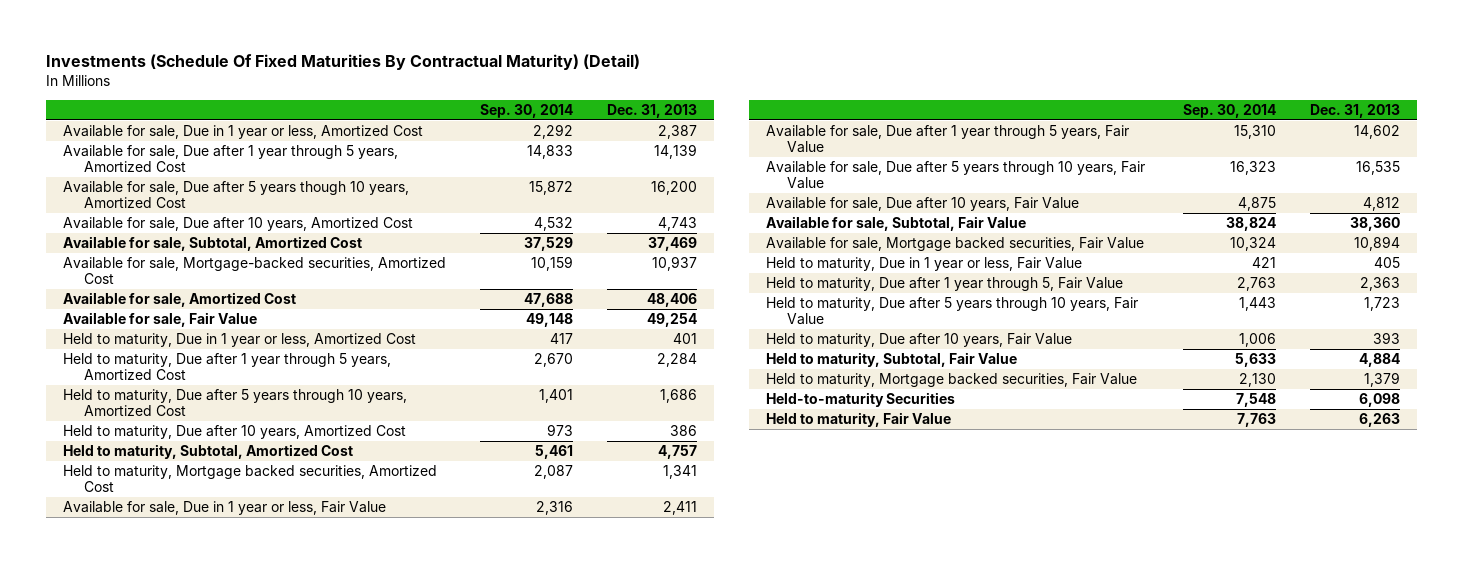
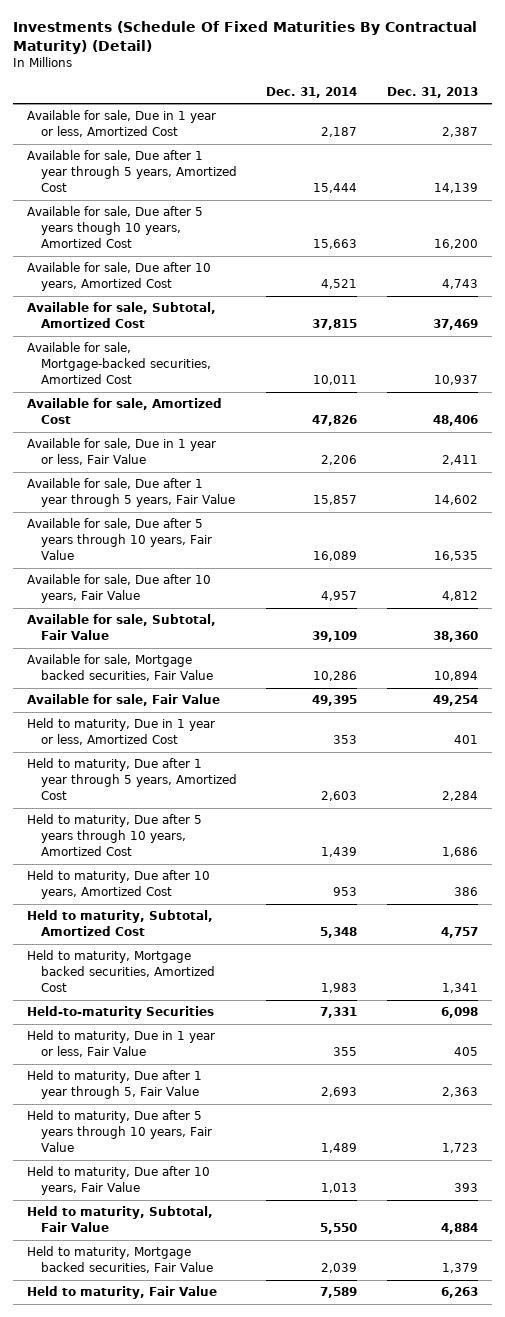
[479,104,573,119] Sep. 30, 2014 -> none
none -> [266,86,358,98] Dec. 31, 2014
[62,501,386,516] Available for sale, Due in 1 year or less, Fair Value -> [27,438,217,466] Available for sale, Due in 1 year or less, Fair Value
[765,125,1129,154] Available for sale, Due after 1 year through 5 years, Fair Value -> [27,478,235,508] Available for sale, Due after 1 year through 5 years, Fair Value
[765,161,1145,190] Available for sale, Due after 5 years through 10 years, Fair Value -> [27,518,212,561] Available for sale, Due after 5 years through 10 years, Fair Value
[765,197,1079,212] Available for sale, Due after 10 years, Fair Value -> [27,574,212,604] Available for sale, Due after 10 years, Fair Value
[765,216,1026,232] Available for sale, Subtotal, Fair Value -> [27,614,217,641] Available for sale, Subtotal, Fair Value
[765,237,1144,252] Available for sale, Mortgage backed securities, Fair Value -> [27,654,213,682] Available for sale, Mortgage backed securities, Fair Value
[765,392,955,408] Held-to-maturity Securities -> [27,1006,215,1020] Held-to-maturity Securities

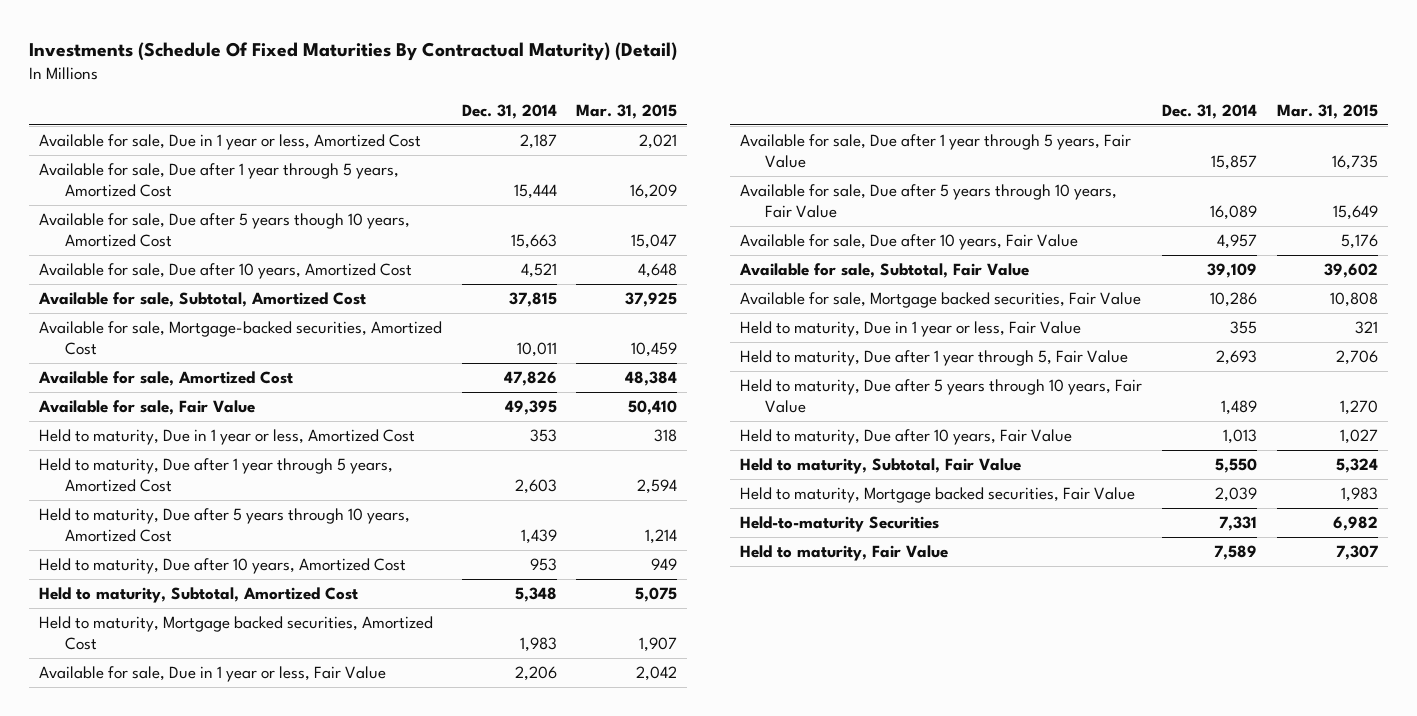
[386,86,478,98] Dec. 31, 2013 -> none
none -> [576,103,678,119] Mar. 31, 2015
[27,438,217,466] Available for sale, Due in 1 year or less, Fair Value -> [39,666,387,683] Available for sale, Due in 1 year or less, Fair Value
[27,478,235,508] Available for sale, Due after 1 year through 5 years, Fair Value -> [739,134,1131,169] Available for sale, Due after 1 year through 5 years, Fair Value
[27,518,212,561] Available for sale, Due after 5 years through 10 years, Fair Value -> [739,184,1117,219] Available for sale, Due after 5 years through 10 years, Fair Value
[27,574,212,604] Available for sale, Due after 10 years, Fair Value -> [739,234,1078,251] Available for sale, Due after 10 years, Fair Value
[27,614,217,641] Available for sale, Subtotal, Fair Value -> [738,263,1029,279] Available for sale, Subtotal, Fair Value
[27,654,213,682] Available for sale, Mortgage backed securities, Fair Value -> [739,292,1141,309] Available for sale, Mortgage backed securities, Fair Value
[27,1006,215,1020] Held-to-maturity Securities -> [739,516,939,533] Held-to-maturity Securities

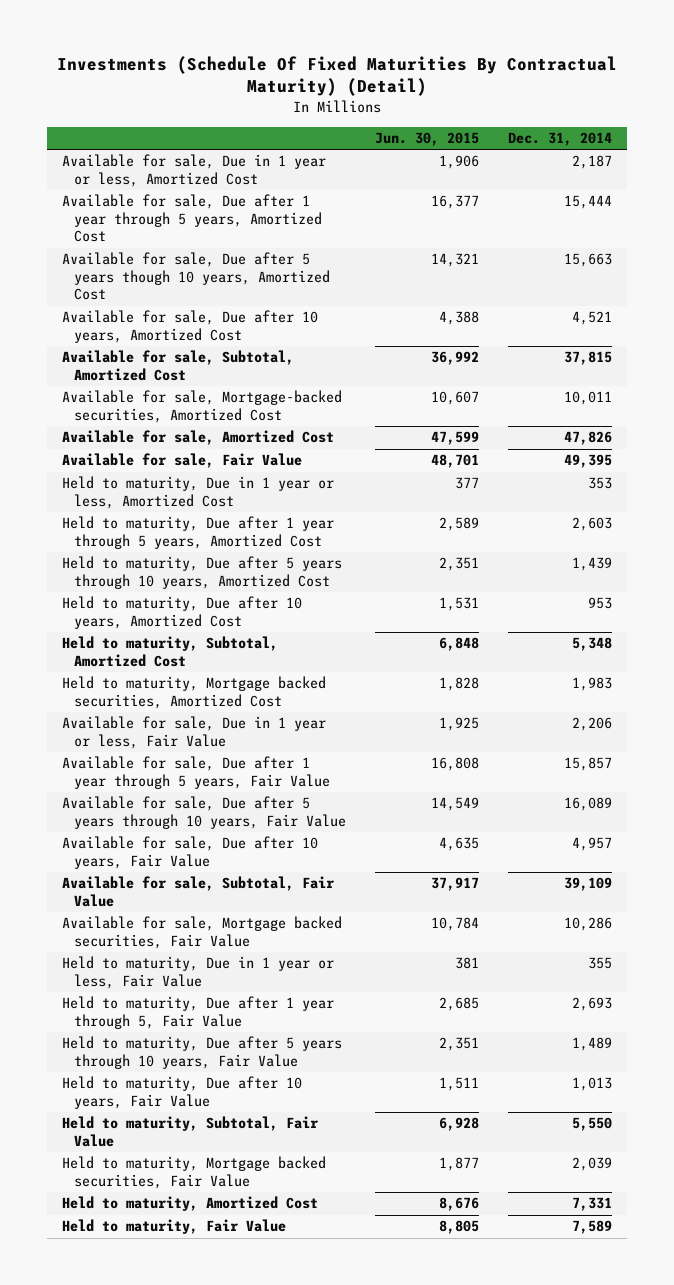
[576,103,678,119] Mar. 31, 2015 -> none
none -> [375,131,480,146] Jun. 30, 2015
[739,516,939,533] Held-to-maturity Securities -> [61,1196,318,1212] Held to maturity, Amortized Cost

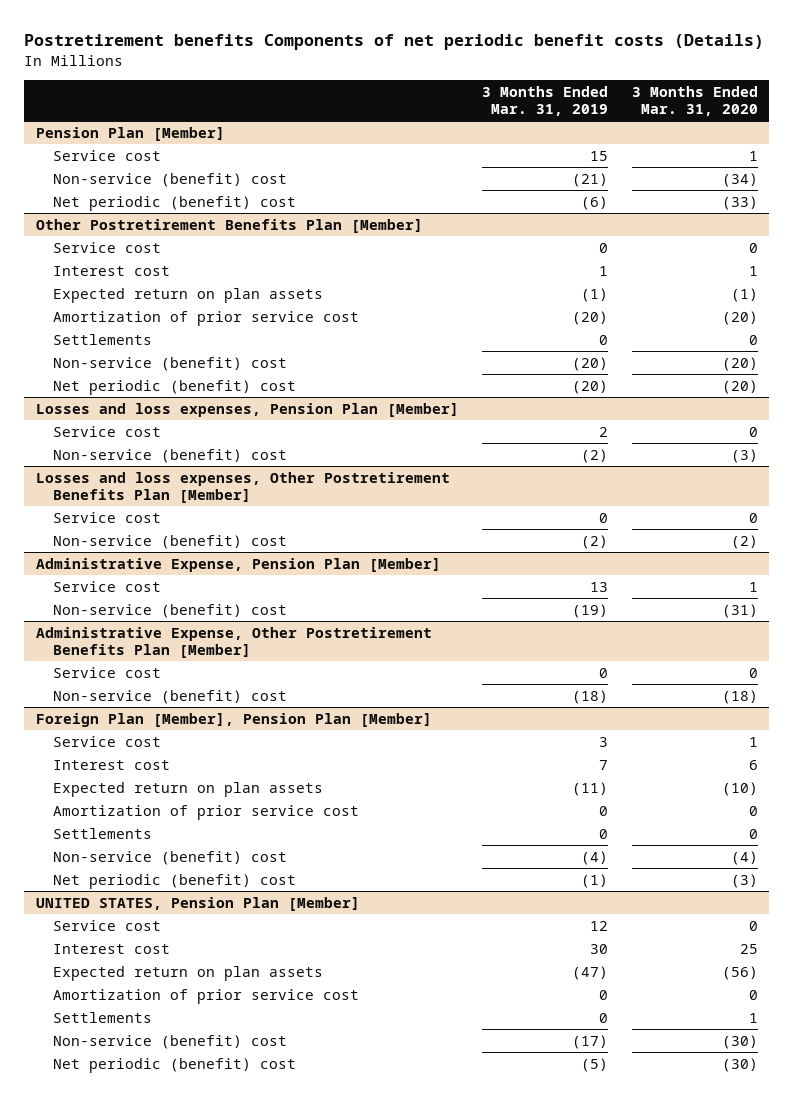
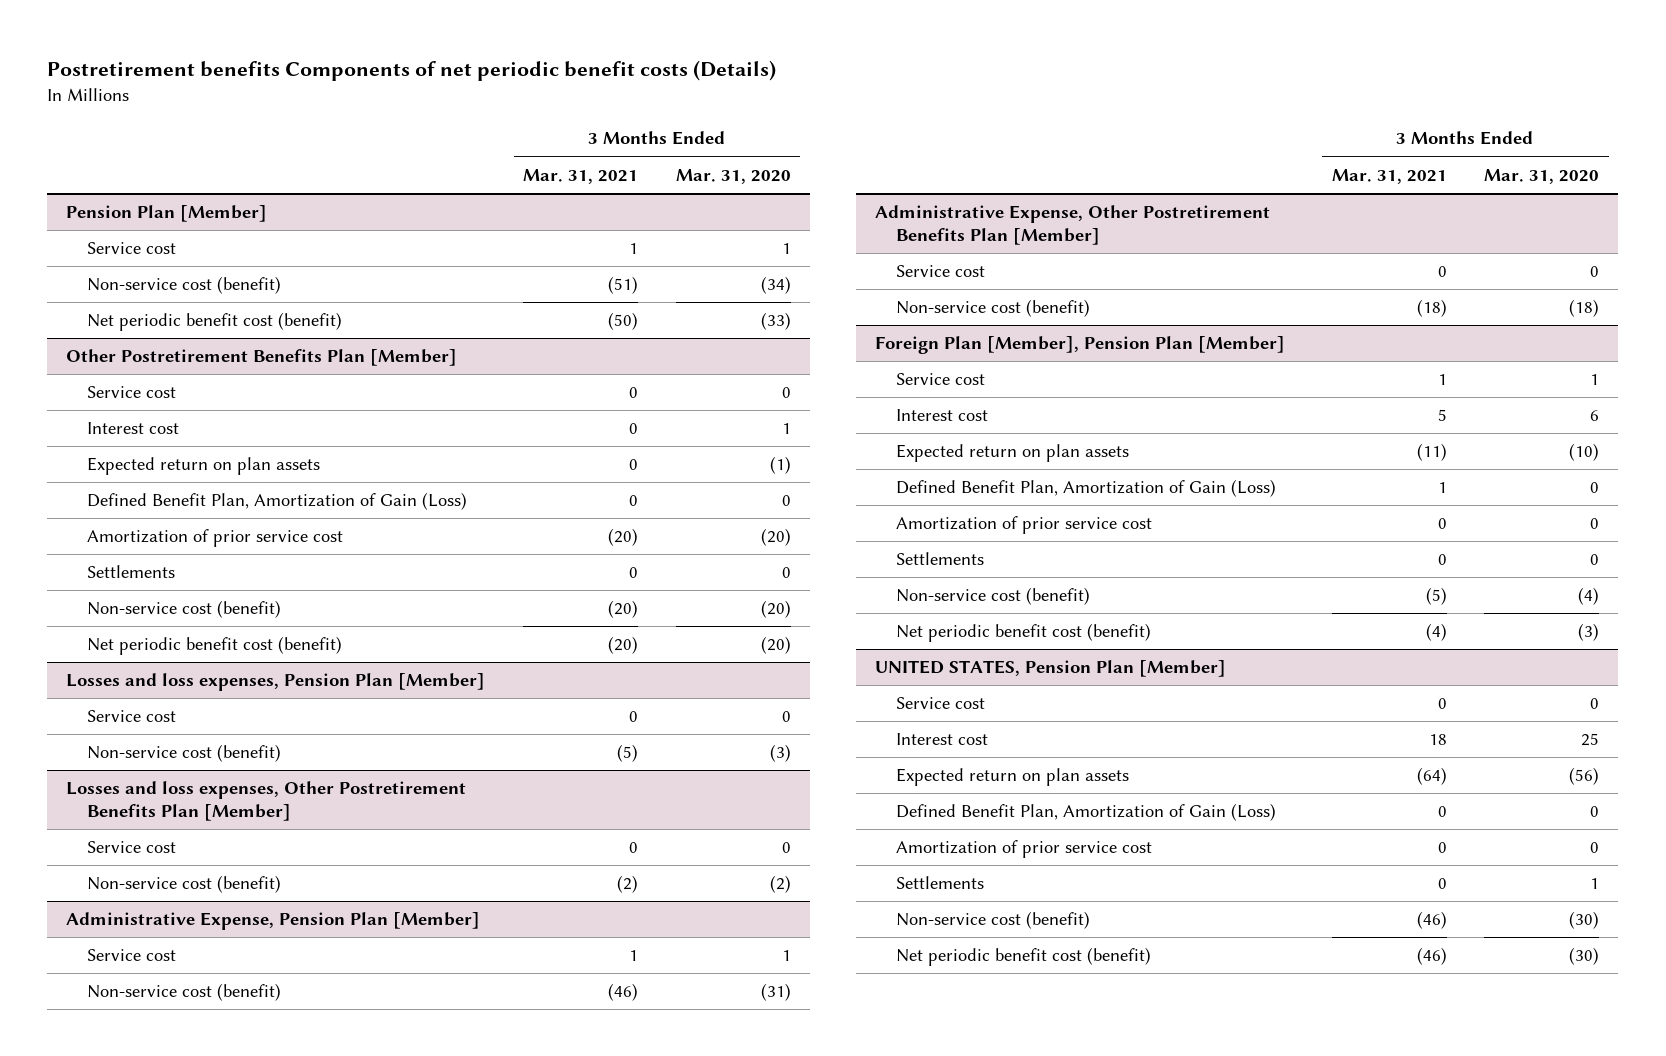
[482,86,609,116] 3 Months Ended Mar. 31, 2019 -> none
none -> [523,168,639,184] Mar. 31, 2021
[52,172,287,187] Non-service (benefit) cost -> [87,276,282,295] Non-service cost (benefit)
[52,195,296,211] Net periodic (benefit) cost -> [87,312,343,332] Net periodic benefit cost (benefit)
none -> [87,492,468,511] Defined Benefit Plan, Amortization of Gain (Loss)
[52,356,287,371] Non-service (benefit) cost -> [87,600,282,619] Non-service cost (benefit)
[52,379,296,395] Net periodic (benefit) cost -> [87,636,343,656] Net periodic benefit cost (benefit)
[52,448,287,463] Non-service (benefit) cost -> [87,744,282,763] Non-service cost (benefit)
[52,534,287,549] Non-service (benefit) cost -> [87,875,282,894] Non-service cost (benefit)
[52,603,287,618] Non-service (benefit) cost -> [87,983,282,1002] Non-service cost (benefit)
[52,689,287,704] Non-service (benefit) cost -> [895,299,1090,318] Non-service cost (benefit)
none -> [895,479,1276,498] Defined Benefit Plan, Amortization of Gain (Loss)
[52,850,287,865] Non-service (benefit) cost -> [895,587,1090,606] Non-service cost (benefit)
[52,873,296,889] Net periodic (benefit) cost -> [895,623,1151,643] Net periodic benefit cost (benefit)
none -> [895,803,1276,822] Defined Benefit Plan, Amortization of Gain (Loss)
[52,1034,287,1049] Non-service (benefit) cost -> [895,911,1090,930] Non-service cost (benefit)
[52,1057,296,1073] Net periodic (benefit) cost -> [895,947,1151,967] Net periodic benefit cost (benefit)

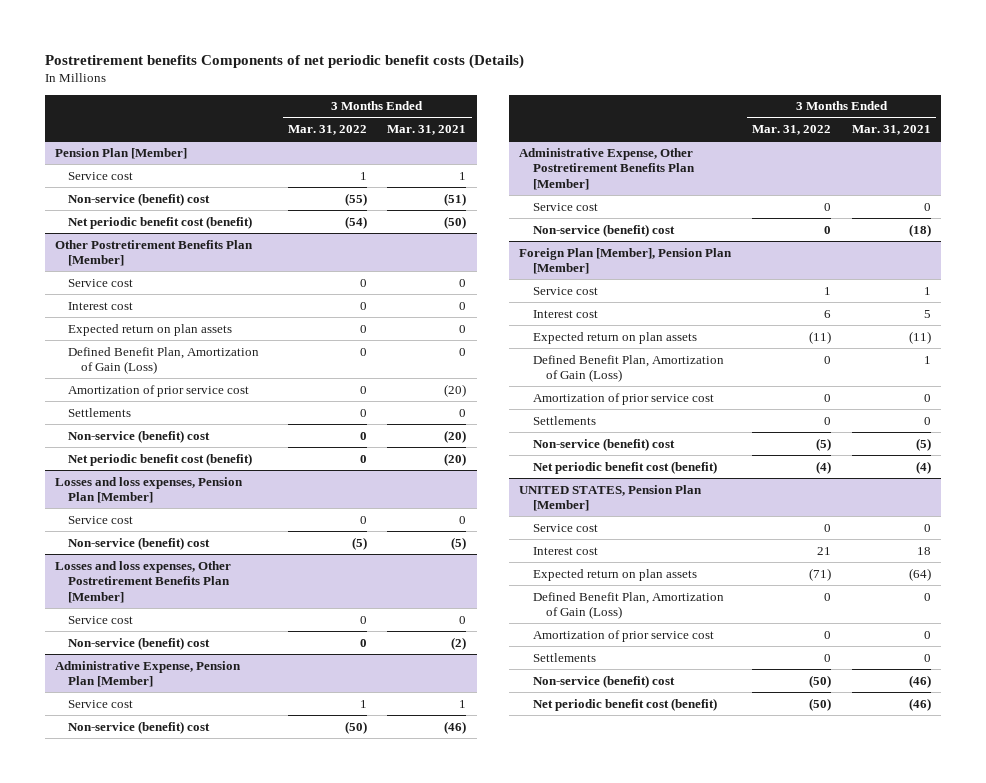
[675,168,791,184] Mar. 31, 2020 -> none
none -> [287,125,367,136] Mar. 31, 2022
[87,276,282,295] Non-service cost (benefit) -> [68,192,211,206] Non-service (benefit) cost
[87,600,282,619] Non-service cost (benefit) -> [68,429,211,443] Non-service (benefit) cost
[87,744,282,763] Non-service cost (benefit) -> [68,536,211,550] Non-service (benefit) cost
[87,875,282,894] Non-service cost (benefit) -> [68,636,211,650] Non-service (benefit) cost
[87,983,282,1002] Non-service cost (benefit) -> [68,720,211,734] Non-service (benefit) cost
[895,299,1090,318] Non-service cost (benefit) -> [532,223,675,237] Non-service (benefit) cost
[895,587,1090,606] Non-service cost (benefit) -> [532,437,675,451] Non-service (benefit) cost
[895,911,1090,930] Non-service cost (benefit) -> [532,674,675,688] Non-service (benefit) cost

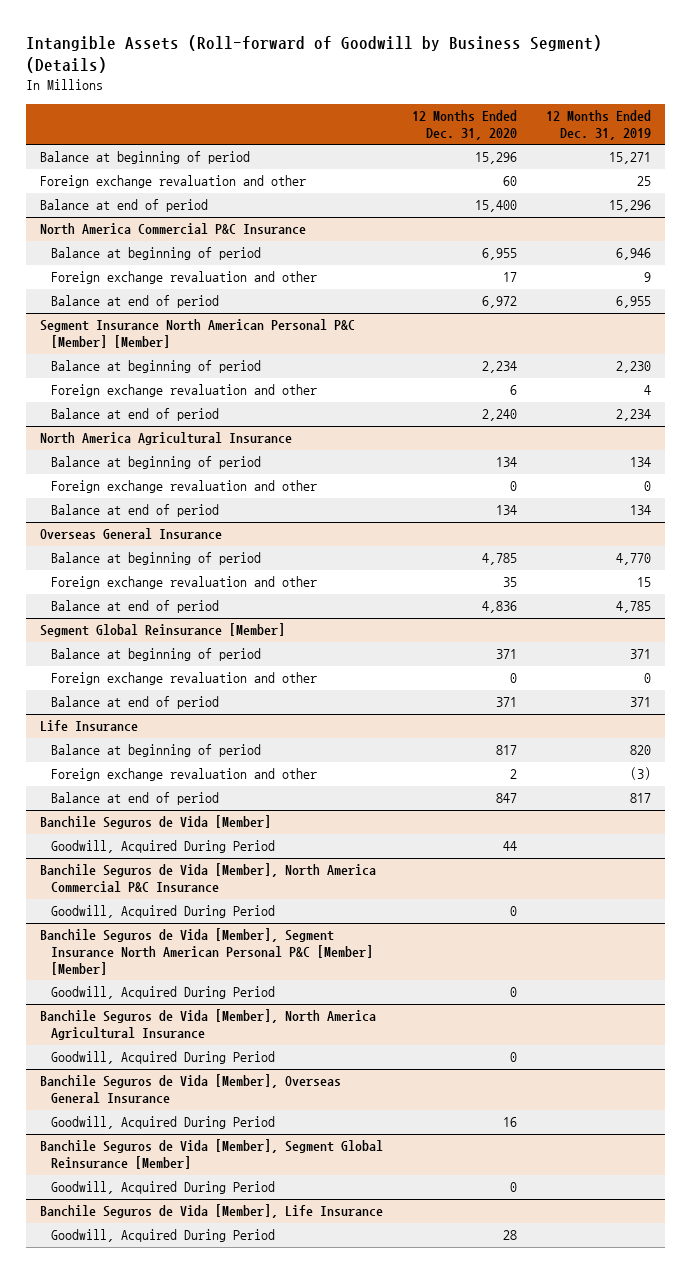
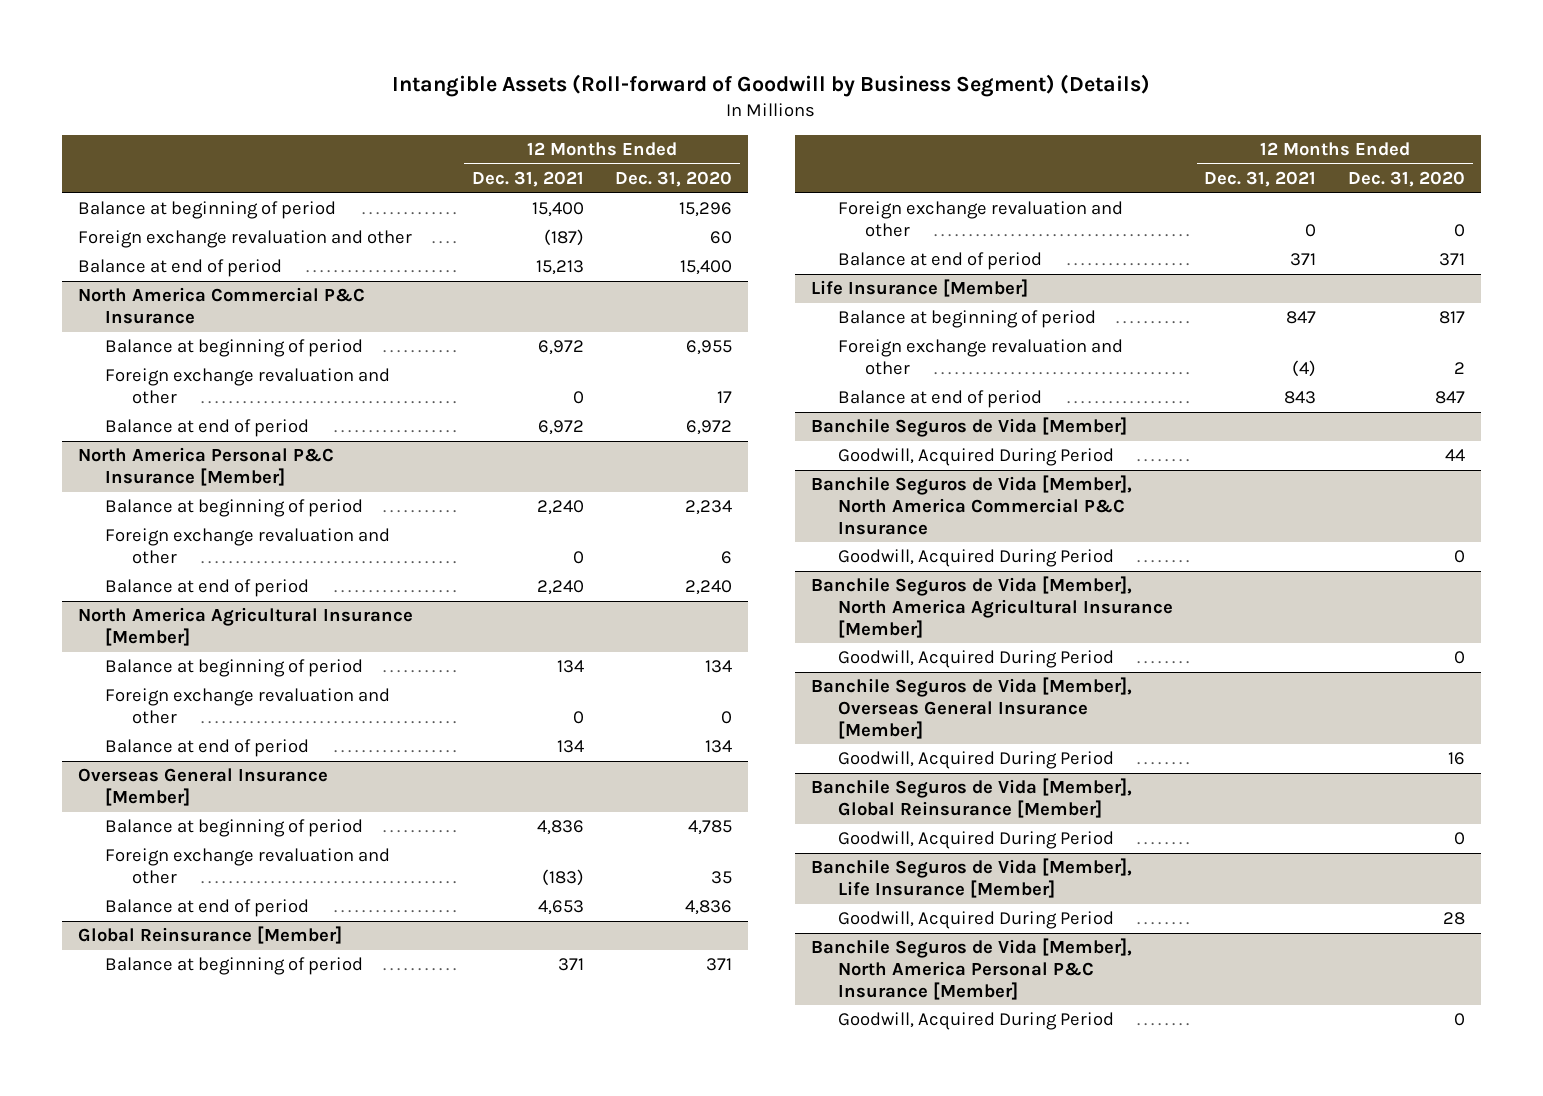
[545,110,651,141] 12 Months Ended Dec. 31, 2019 -> none
none -> [471,171,584,188] Dec. 31, 2021
[40,319,356,349] Segment Insurance North American Personal P&C [Member] [Member] -> [77,447,334,486] North America Personal P&C Insurance [Member]
[40,432,293,446] North America Agricultural Insurance -> [77,607,413,646] North America Agricultural Insurance [Member]
[40,528,223,540] Overseas General Insurance -> [77,768,328,806] Overseas General Insurance [Member]
[40,623,286,638] Segment Global Reinsurance [Member] -> [77,926,342,945] Global Reinsurance [Member]
[40,720,139,732] Life Insurance -> [810,279,1028,298] Life Insurance [Member]
[40,928,374,976] Banchile Seguros de Vida [Member], Segment Insurance North American Personal P&C [Member] [Member] -> none
[51,986,276,1000] Goodwill, Acquired During Period -> none
[40,1009,377,1041] Banchile Seguros de Vida [Member], North America Agricultural Insurance -> [810,576,1173,638] Banchile Seguros de Vida [Member], North America Agricultural Insurance [Member]
[40,1074,342,1104] Banchile Seguros de Vida [Member], Overseas General Insurance -> [810,677,1132,739] Banchile Seguros de Vida [Member], Overseas General Insurance [Member]
[40,1139,384,1170] Banchile Seguros de Vida [Member], Segment Global Reinsurance [Member] -> [810,778,1132,818] Banchile Seguros de Vida [Member], Global Reinsurance [Member]
[40,1204,384,1219] Banchile Seguros de Vida [Member], Life Insurance -> [810,858,1132,898] Banchile Seguros de Vida [Member], Life Insurance [Member]
none -> [810,938,1132,1000] Banchile Seguros de Vida [Member], North America Personal P&C Insurance [Member]
none -> [837,1012,1114,1031] Goodwill, Acquired During Period

